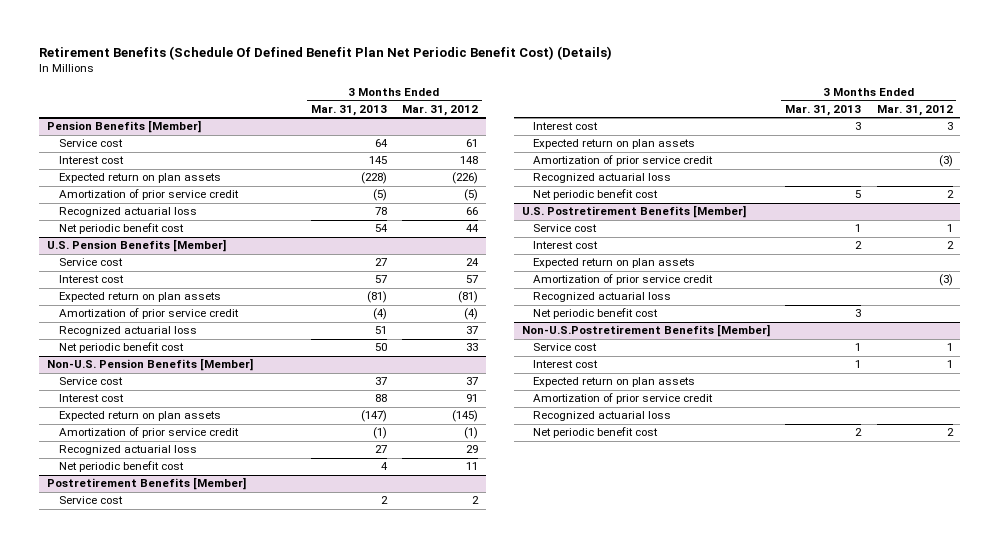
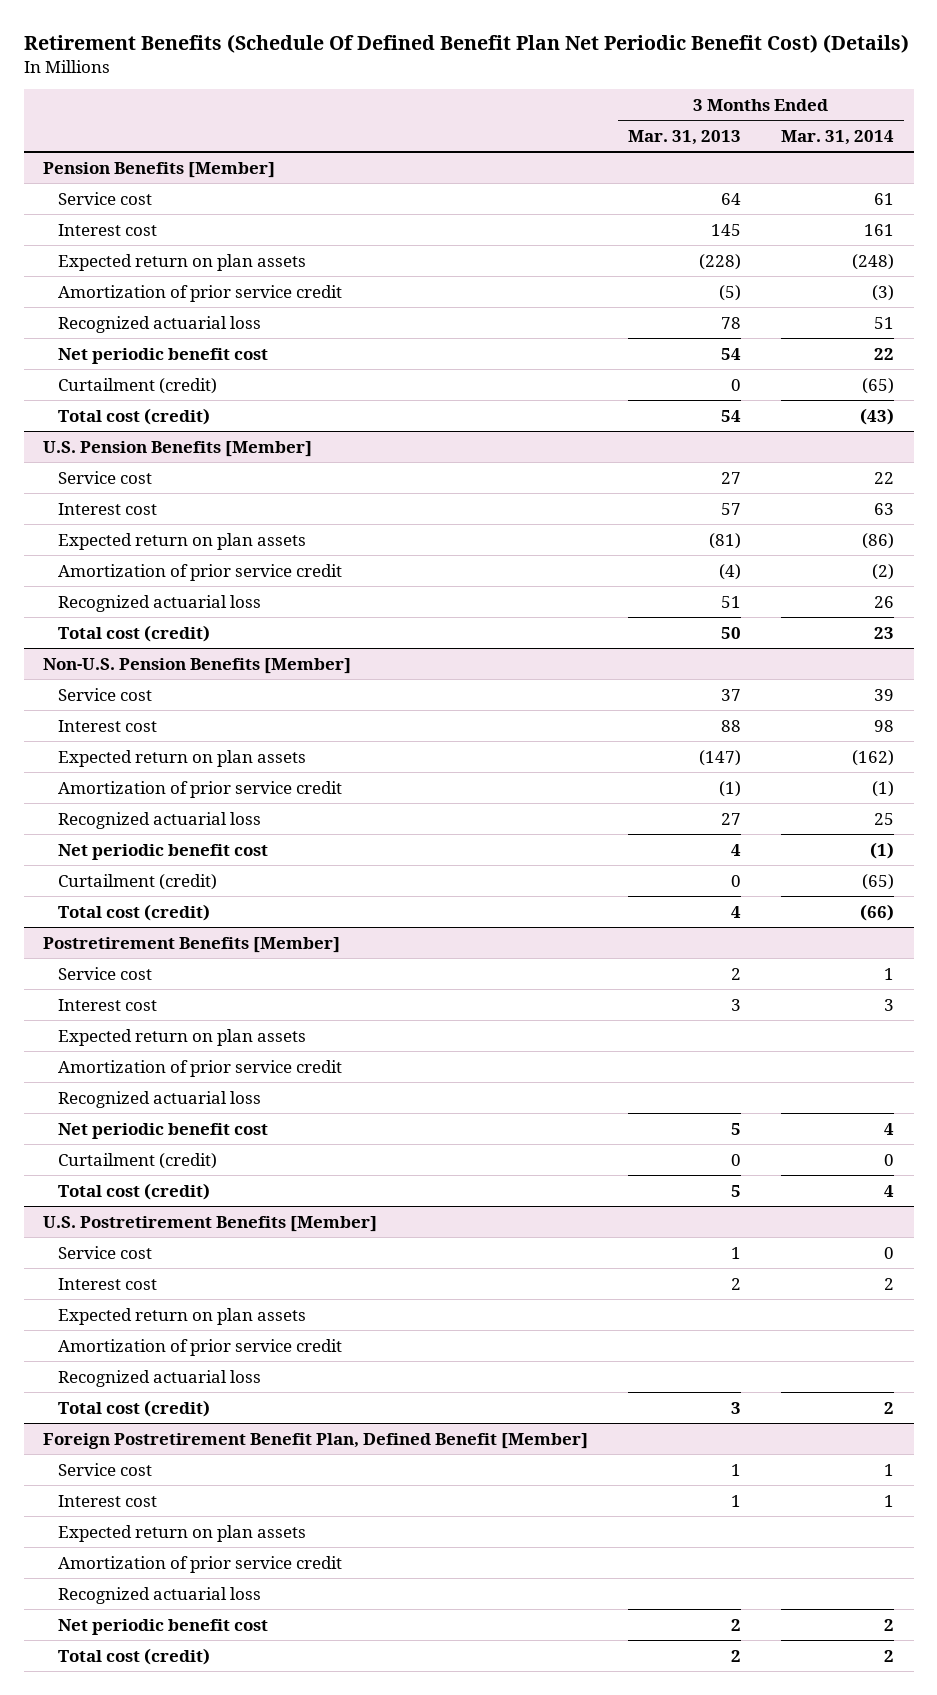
[401,104,478,116] Mar. 31, 2012 -> none
none -> [781,130,895,146] Mar. 31, 2014
none -> [58,377,218,394] Curtailment (credit)
none -> [58,407,211,425] Total cost (credit)
[58,342,184,354] Net periodic benefit cost -> [58,624,211,642] Total cost (credit)
none -> [58,873,218,890] Curtailment (credit)
none -> [58,903,211,921] Total cost (credit)
none -> [58,1152,218,1169] Curtailment (credit)
none -> [58,1182,211,1200] Total cost (credit)
[521,324,770,338] Non-U.S.Postretirement Benefits [Member] -> none
[533,308,659,320] Net periodic benefit cost -> [58,1399,211,1417] Total cost (credit)
none -> [43,1432,589,1449] Foreign Postretirement Benefit Plan, Defined Benefit [Member]
none -> [58,1647,211,1665] Total cost (credit)

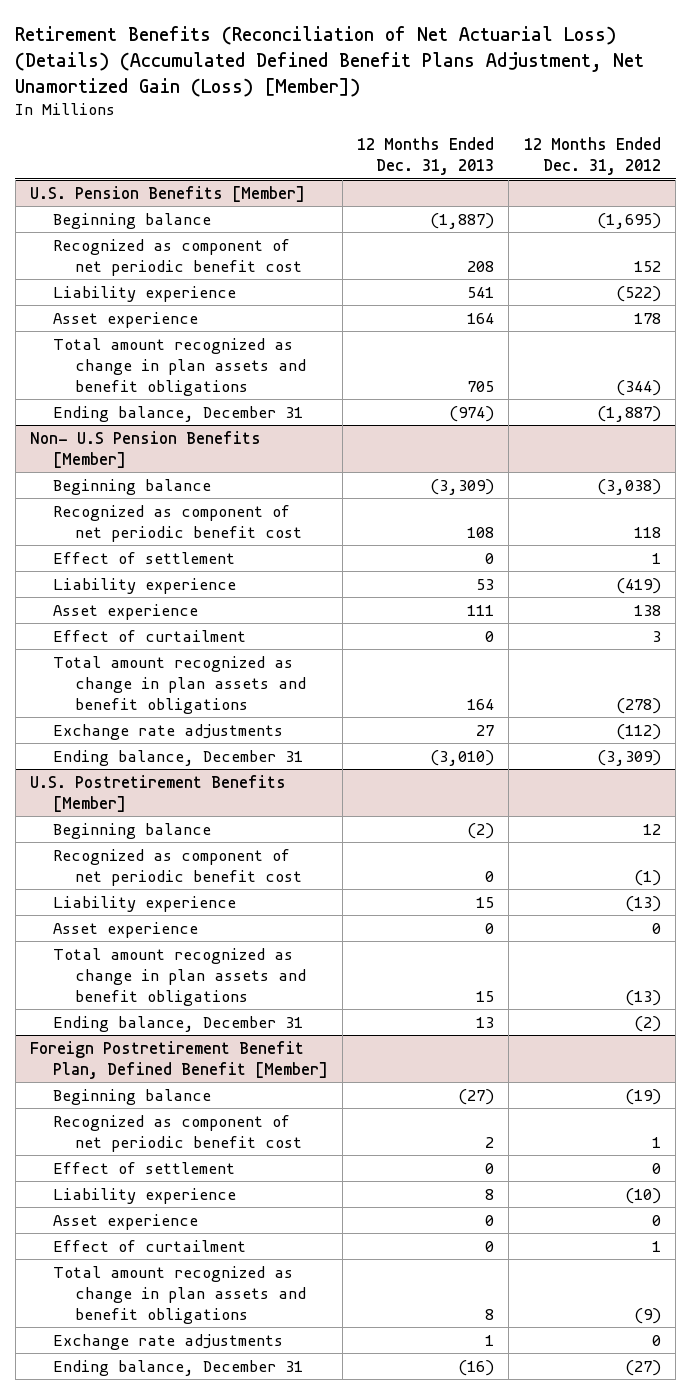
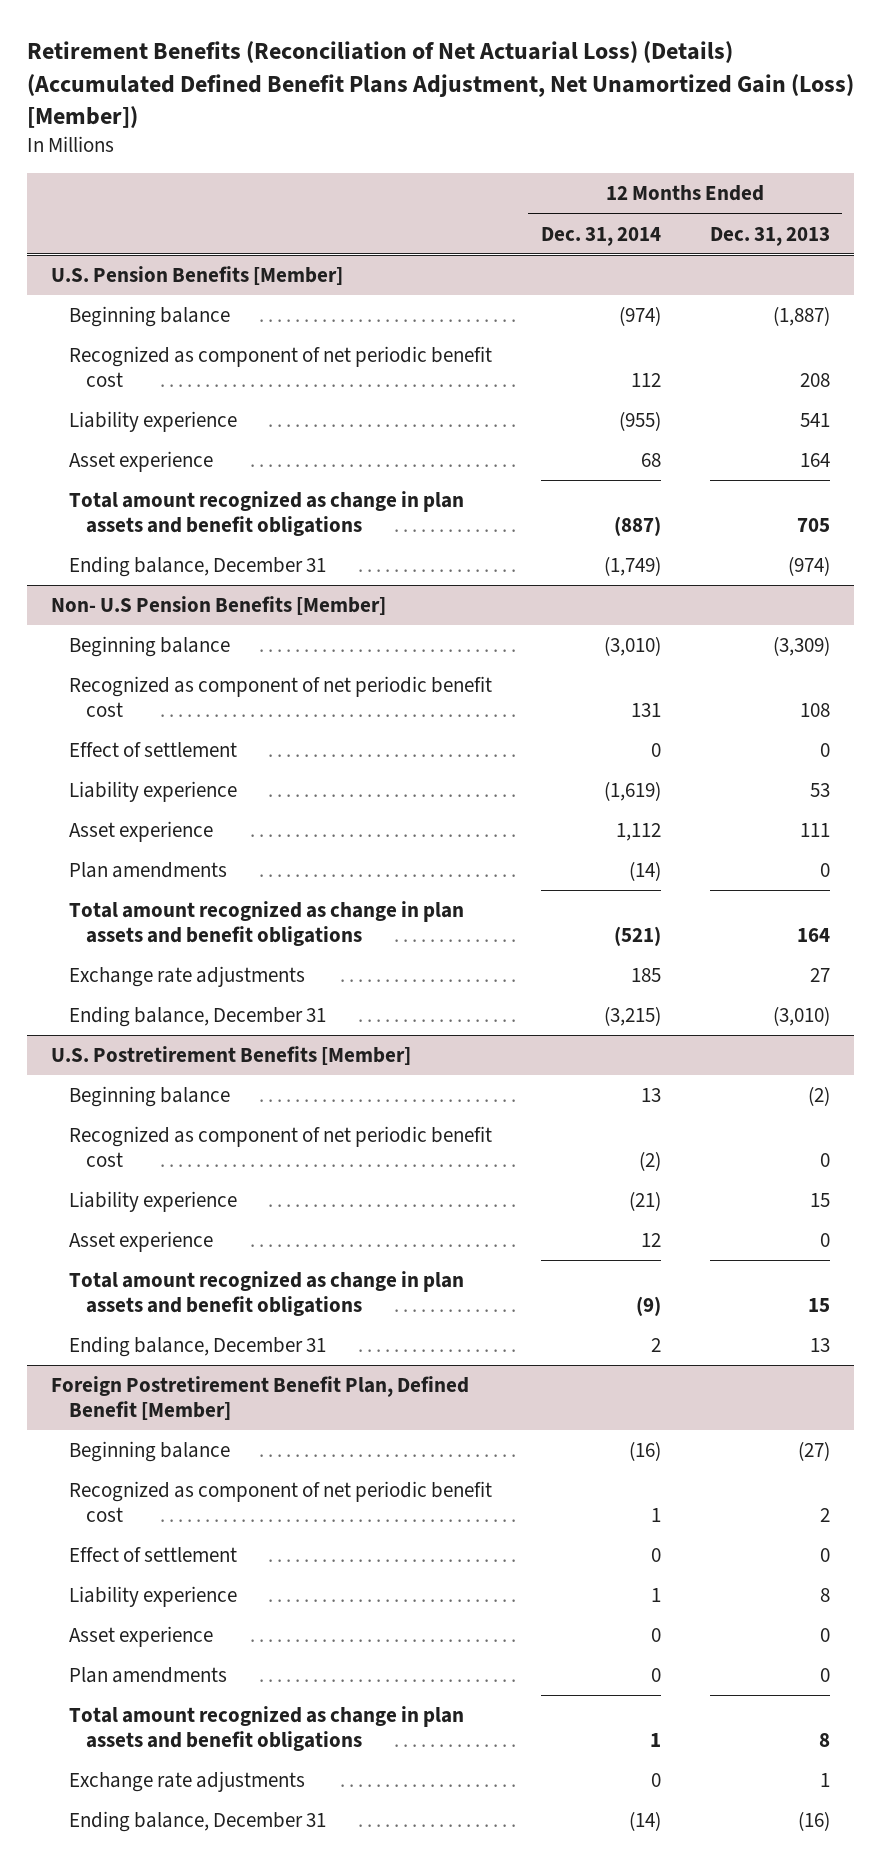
[523,137,661,176] 12 Months Ended Dec. 31, 2012 -> none
none -> [540,226,661,246] Dec. 31, 2014
[52,629,246,642] Effect of curtailment -> none
none -> [68,862,227,879] Plan amendments
[52,1239,246,1252] Effect of curtailment -> none
none -> [68,1667,227,1684] Plan amendments

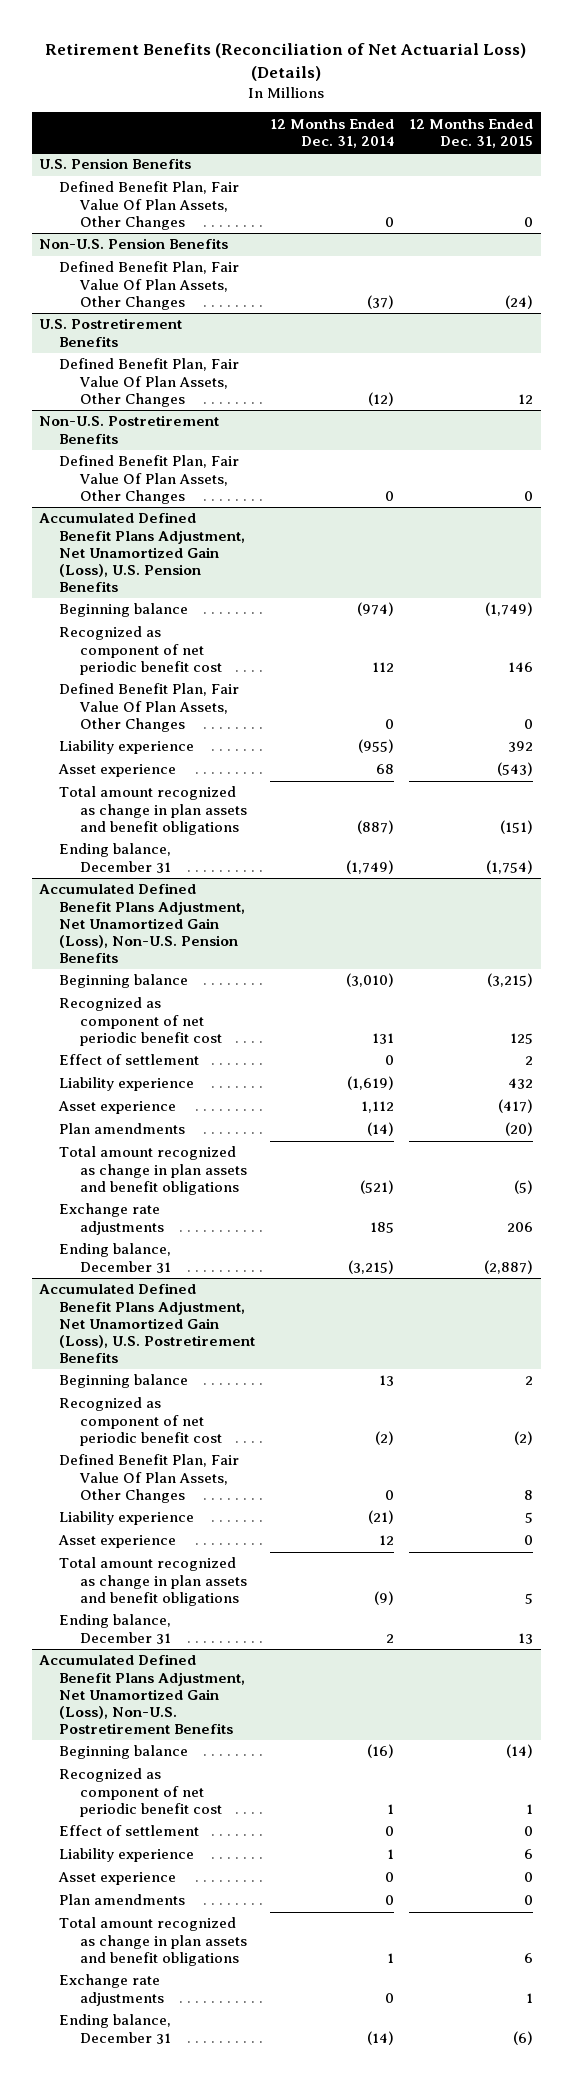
[26,41,854,128] Retirement Benefits (Reconciliation of Net Actuarial Loss) (Details) (Accumulated Defined Benefit Plans Adjustment, Net Unamortized Gain (Loss) [Member]) -> [45,42,527,81] Retirement Benefits (Reconciliation of Net Actuarial Loss) (Details)
[709,226,830,246] Dec. 31, 2013 -> none
none -> [409,118,534,148] 12 Months Ended Dec. 31, 2015
[51,266,344,286] U.S. Pension Benefits [Member] -> [39,158,192,170] U.S. Pension Benefits
none -> [59,181,240,230] Defined Benefit Plan, Fair Value Of Plan Assets, Other Changes
none -> [39,238,229,250] Non-U.S. Pension Benefits
none -> [59,261,240,310] Defined Benefit Plan, Fair Value Of Plan Assets, Other Changes
none -> [39,318,183,347] U.S. Postretirement Benefits
none -> [59,358,240,407] Defined Benefit Plan, Fair Value Of Plan Assets, Other Changes
none -> [39,415,220,444] Non-U.S. Postretirement Benefits
none -> [59,455,240,504] Defined Benefit Plan, Fair Value Of Plan Assets, Other Changes
none -> [39,512,246,592] Accumulated Defined Benefit Plans Adjustment, Net Unamortized Gain (Loss), U.S. Pension Benefits
none -> [59,683,240,732] Defined Benefit Plan, Fair Value Of Plan Assets, Other Changes
[51,596,387,616] Non- U.S Pension Benefits [Member] -> none
none -> [39,883,246,963] Accumulated Defined Benefit Plans Adjustment, Net Unamortized Gain (Loss), Non-U.S. Pension Benefits
[51,1046,412,1066] U.S. Postretirement Benefits [Member] -> none
none -> [39,1283,256,1363] Accumulated Defined Benefit Plans Adjustment, Net Unamortized Gain (Loss), U.S. Postretirement Benefits
none -> [59,1454,240,1503] Defined Benefit Plan, Fair Value Of Plan Assets, Other Changes
[51,1376,470,1420] Foreign Postretirement Benefit Plan, Defined Benefit [Member] -> none
none -> [39,1654,246,1734] Accumulated Defined Benefit Plans Adjustment, Net Unamortized Gain (Loss), Non-U.S. Postretirement Benefits

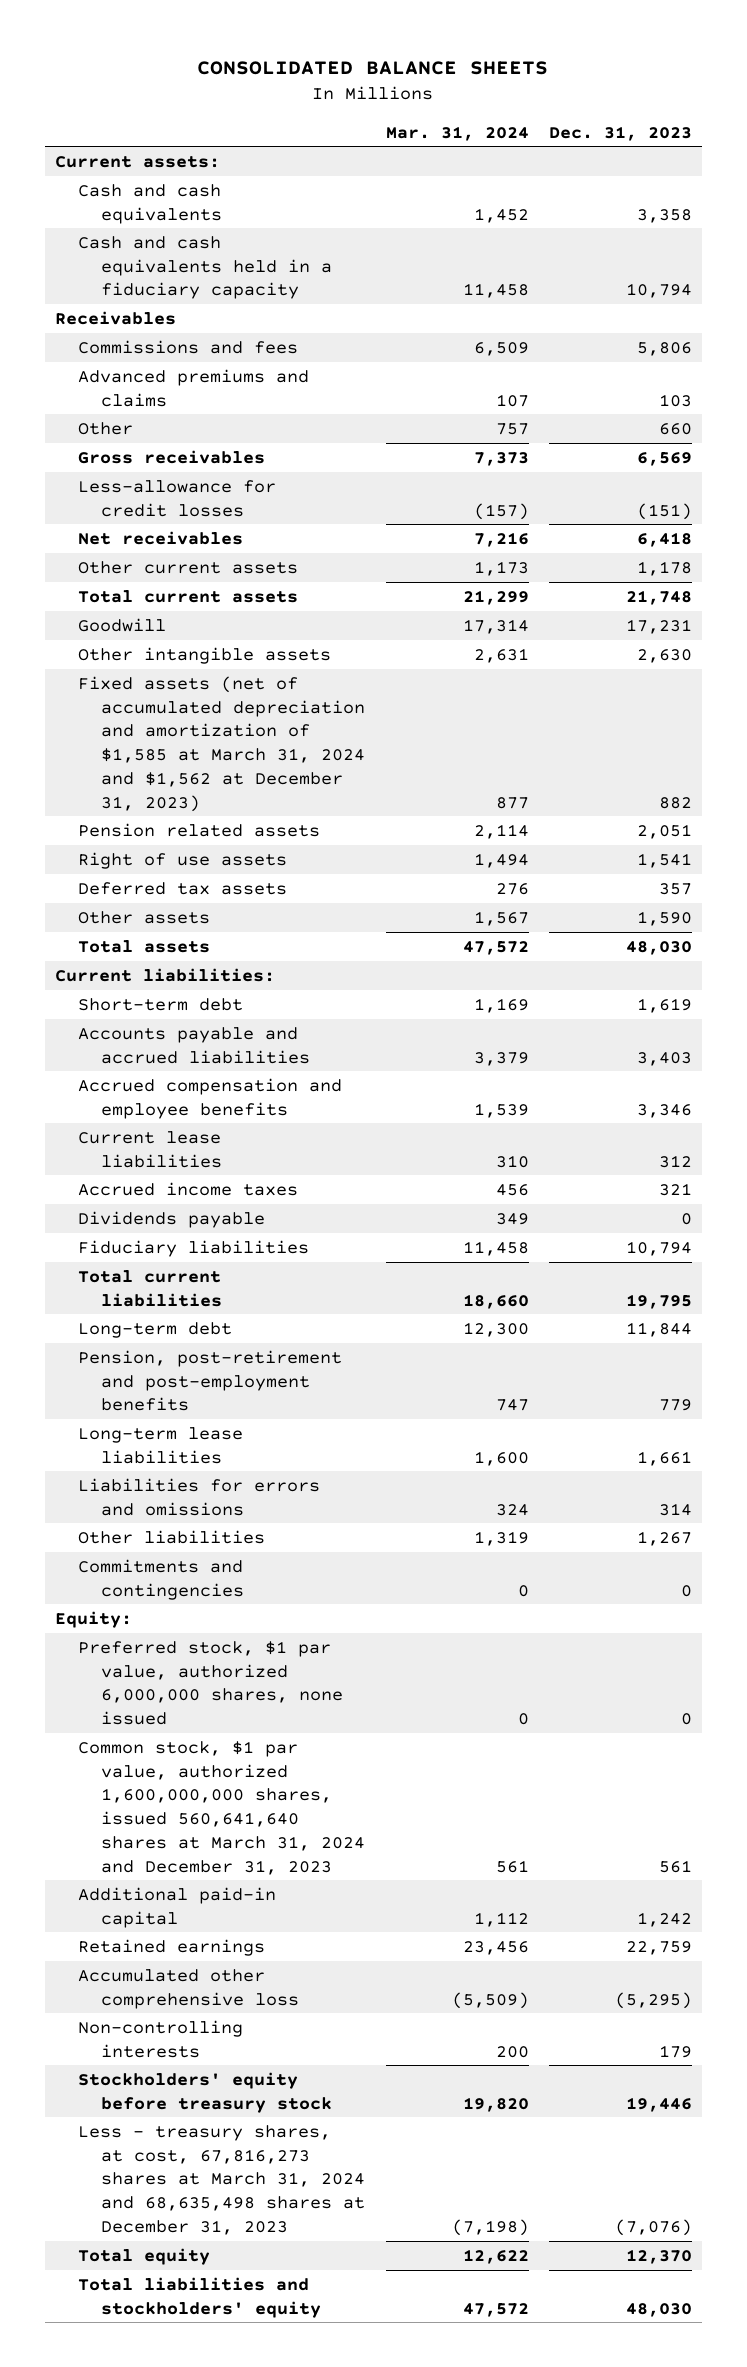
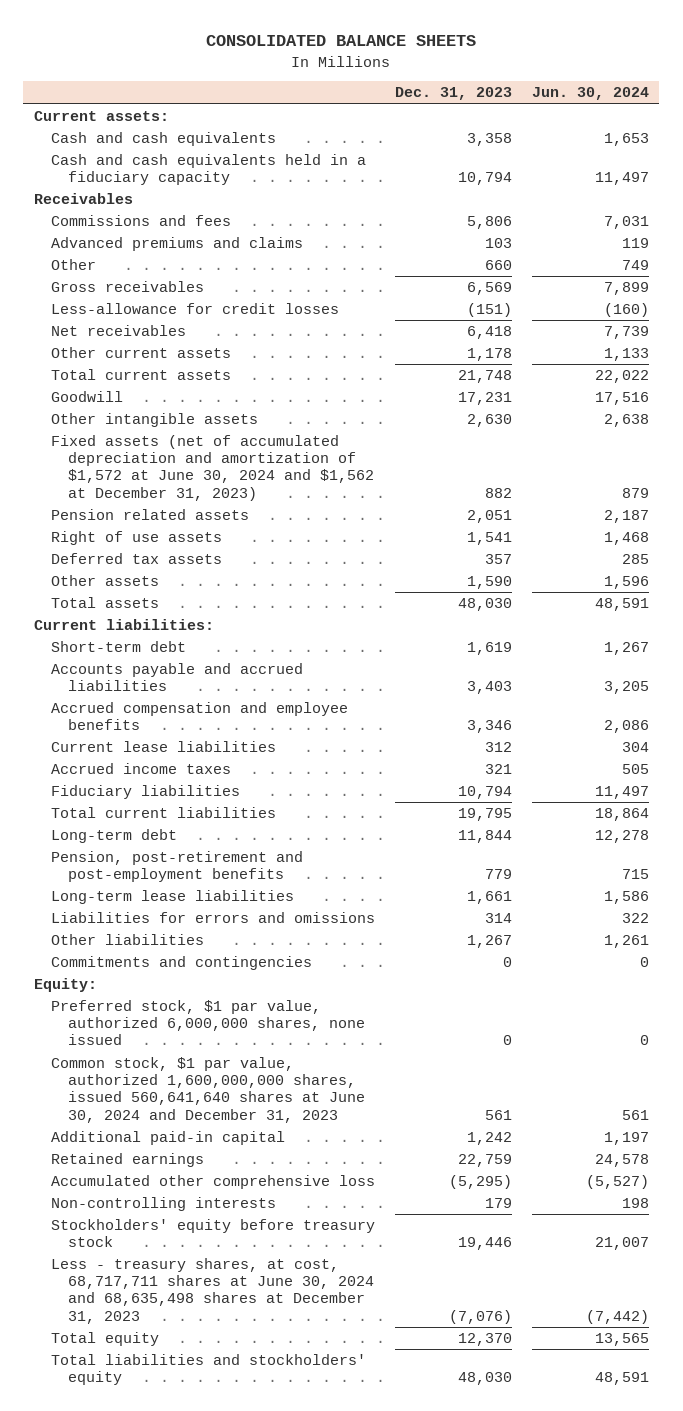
[385,125,529,141] Mar. 31, 2024 -> none
none -> [532,87,650,101] Jun. 30, 2024
[78,675,366,812] Fixed assets (net of accumulated depreciation and amortization of $1,585 at March 31, 2024 and $1,562 at December 31, 2023) -> [50,434,375,501] Fixed assets (net of accumulated depreciation and amortization of $1,572 at June 30, 2024 and $1,562 at December 31, 2023)
[78,1210,266,1228] Dividends payable -> none
[78,1740,366,1875] Common stock, $1 par value, authorized 1,600,000,000 shares, issued 560,641,640 shares at March 31, 2024 and December 31, 2023 -> [50,1056,366,1123] Common stock, $1 par value, authorized 1,600,000,000 shares, issued 560,641,640 shares at June 30, 2024 and December 31, 2023
[78,2124,366,2235] Less - treasury shares, at cost, 67,816,273 shares at March 31, 2024 and 68,635,498 shares at December 31, 2023 -> [50,1257,375,1324] Less - treasury shares, at cost, 68,717,711 shares at June 30, 2024 and 68,635,498 shares at December 31, 2023

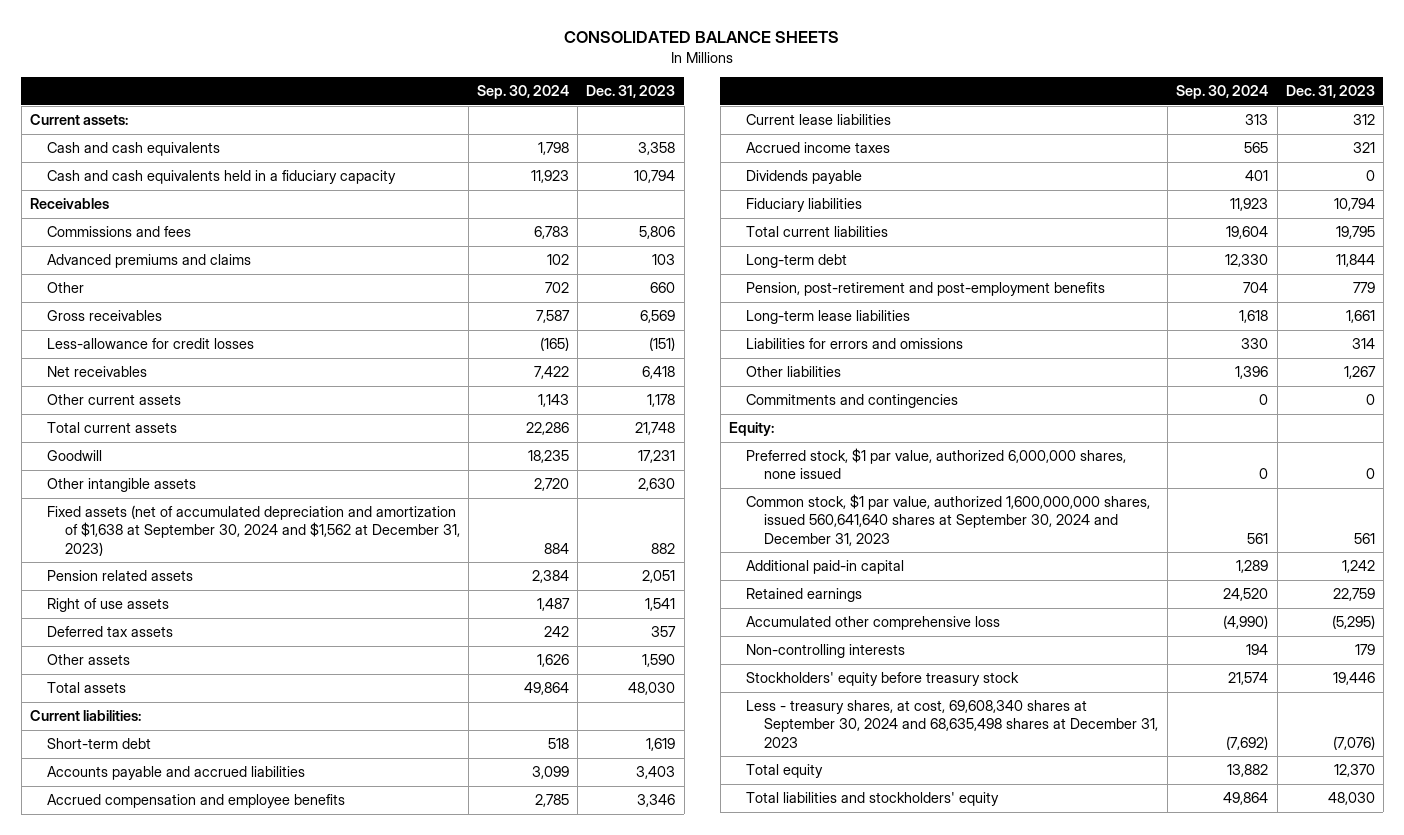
[532,87,650,101] Jun. 30, 2024 -> none
none -> [477,85,570,100] Sep. 30, 2024
[50,434,375,501] Fixed assets (net of accumulated depreciation and amortization of $1,572 at June 30, 2024 and $1,562 at December 31, 2023) -> [47,505,460,556] Fixed assets (net of accumulated depreciation and amortization of $1,638 at September 30, 2024 and $1,562 at December 31, 2023)
none -> [746,170,863,185] Dividends payable
[50,1056,366,1123] Common stock, $1 par value, authorized 1,600,000,000 shares, issued 560,641,640 shares at June 30, 2024 and December 31, 2023 -> [746,494,1151,546] Common stock, $1 par value, authorized 1,600,000,000 shares, issued 560,641,640 shares at September 30, 2024 and December 31, 2023
[50,1257,375,1324] Less - treasury shares, at cost, 68,717,711 shares at June 30, 2024 and 68,635,498 shares at December 31, 2023 -> [746,700,1159,748] Less - treasury shares, at cost, 69,608,340 shares at September 30, 2024 and 68,635,498 shares at December 31, 2023

